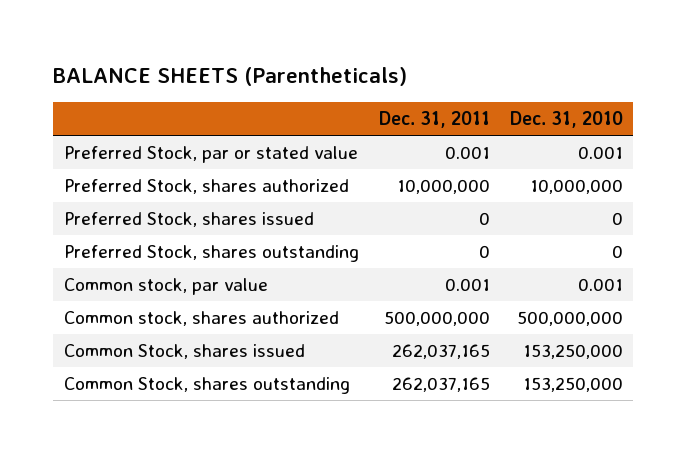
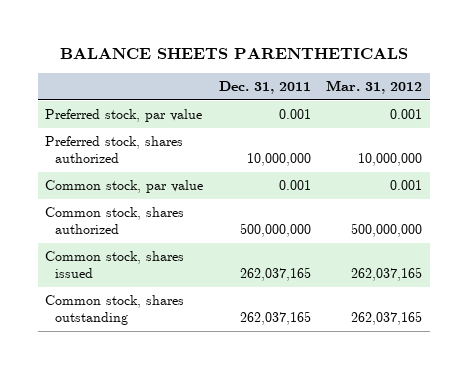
[53,66,408,86] BALANCE SHEETS (Parentheticals) -> [59,48,408,60] BALANCE SHEETS PARENTHETICALS
[510,110,624,128] Dec. 31, 2010 -> none
none -> [325,79,422,94] Mar. 31, 2012
[63,212,314,228] Preferred Stock, shares issued -> none
[63,245,359,263] Preferred Stock, shares outstanding -> none
[63,146,358,164] Preferred Stock, par or stated value -> [45,109,203,123] Preferred stock, par value
[63,179,349,195] Preferred Stock, shares authorized -> [45,136,184,163] Preferred stock, shares authorized
[63,344,305,360] Common Stock, shares issued -> [45,251,185,278] Common stock, shares issued
[63,377,350,395] Common Stock, shares outstanding -> [45,295,185,325] Common stock, shares outstanding

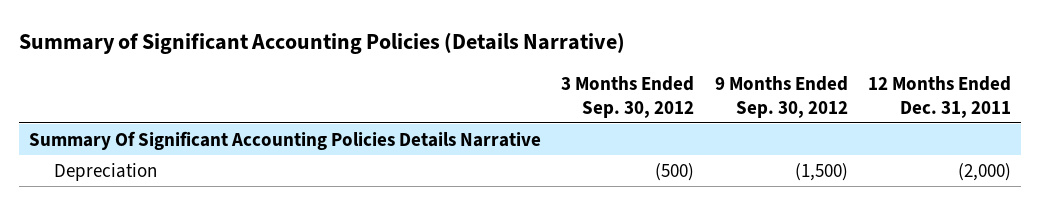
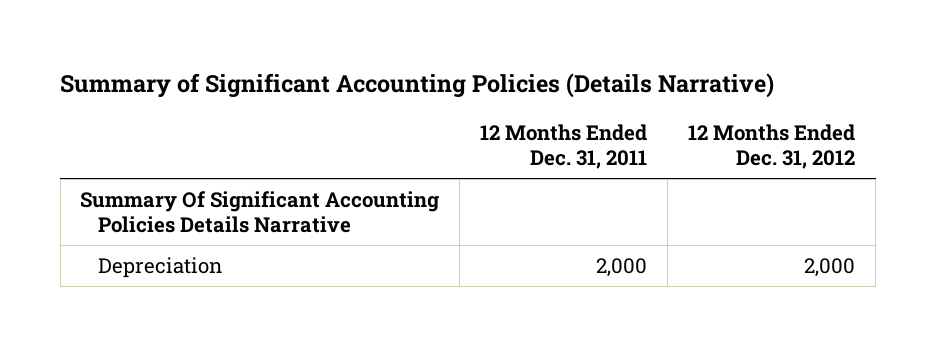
[561,75,695,118] 3 Months Ended Sep. 30, 2012 -> none
[714,75,848,118] 9 Months Ended Sep. 30, 2012 -> none
none -> [688,124,856,170] 12 Months Ended Dec. 31, 2012
[957,162,1011,181] (2,000) -> [596,257,648,277] 2,000

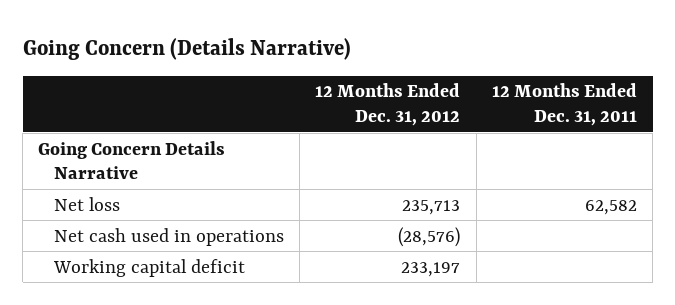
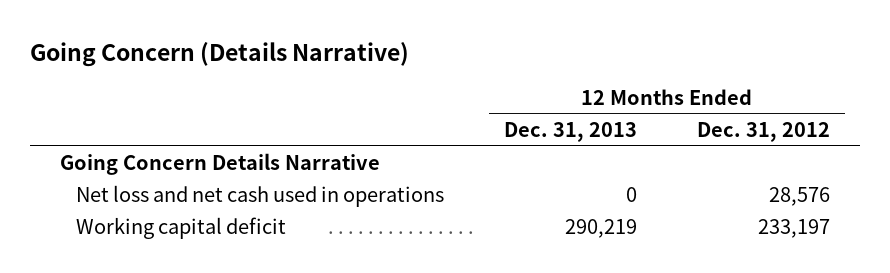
[491,83,637,126] 12 Months Ended Dec. 31, 2011 -> none
none -> [504,122,638,143] Dec. 31, 2013
[53,196,120,211] Net loss -> none
[53,227,284,246] Net cash used in operations -> [76,185,445,208] Net loss and net cash used in operations
[398,226,461,247] (28,576) -> [769,187,831,207] 28,576

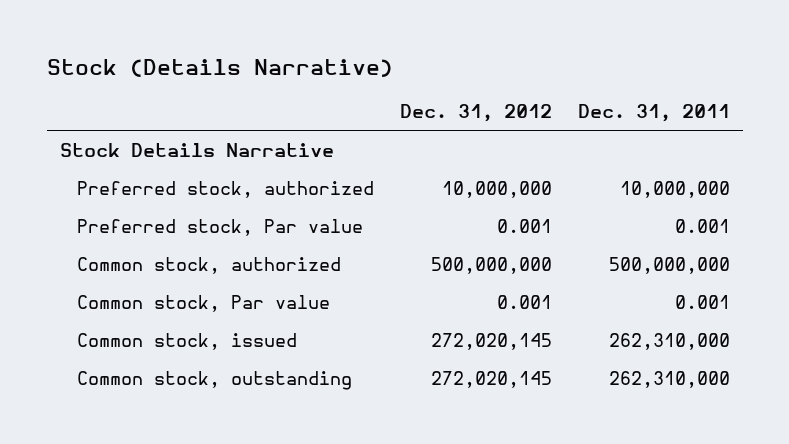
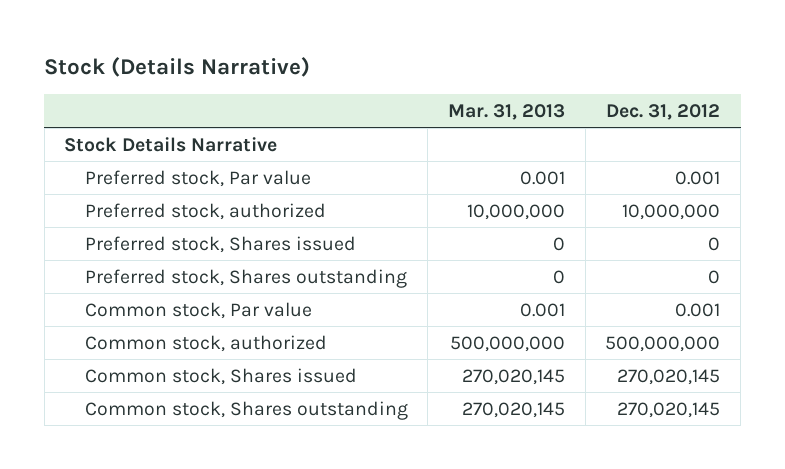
[577,104,730,123] Dec. 31, 2011 -> none
none -> [447,103,565,120] Mar. 31, 2013
[76,180,374,198] Preferred stock, authorized -> [84,202,326,220] Preferred stock, authorized
none -> [84,235,356,253] Preferred stock, Shares issued
none -> [84,268,407,288] Preferred stock, Shares outstanding
[76,256,341,274] Common stock, authorized -> [84,334,327,352] Common stock, authorized
[76,332,297,350] Common stock, issued -> [84,367,357,385] Common stock, Shares issued
[430,332,552,350] 272,020,145 -> [617,368,721,385] 270,020,145
[76,370,352,390] Common stock, outstanding -> [84,400,408,420] Common stock, Shares outstanding
[430,370,552,388] 272,020,145 -> [617,401,721,418] 270,020,145

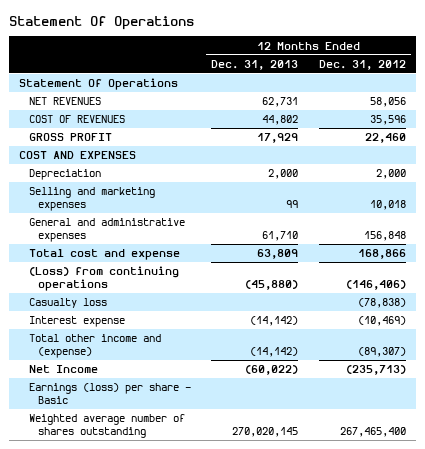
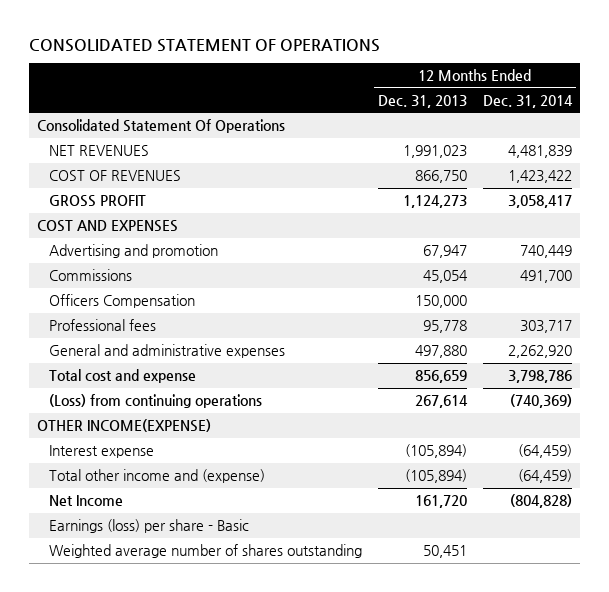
[9,15,195,30] Statement Of Operations -> [29,38,381,52] CONSOLIDATED STATEMENT OF OPERATIONS
[318,59,406,70] Dec. 31, 2012 -> none
none -> [482,94,573,108] Dec. 31, 2014
[19,78,179,91] Statement Of Operations -> [37,118,286,133] Consolidated Statement Of Operations
[262,97,299,108] 62,731 -> [402,144,467,158] 1,991,023
[262,115,299,126] 44,802 -> [414,169,467,183] 866,750
[257,133,299,144] 17,929 -> [402,194,467,208] 1,124,273
[28,169,101,181] Depreciation -> none
[28,187,155,212] Selling and marketing expenses -> none
[28,298,107,309] Casualty loss -> none
none -> [48,243,218,258] Advertising and promotion
none -> [48,268,132,281] Commissions
none -> [48,293,195,308] Officers Compensation
none -> [48,318,156,331] Professional fees
[262,231,299,242] 61,710 -> [414,344,467,358] 497,880
[257,249,299,260] 63,809 -> [414,369,467,383] 856,659
[245,280,299,291] (45,880) -> [414,394,468,408] 267,614
none -> [37,418,212,432] OTHER INCOME(EXPENSE)
[250,316,299,327] (14,142) -> [404,443,467,458] (105,894)
[250,347,299,358] (14,142) -> [404,468,467,483] (105,894)
[245,365,299,376] (60,022) -> [414,494,467,508] 161,720
[232,427,299,438] 270,020,145 -> [422,544,467,558] 50,451

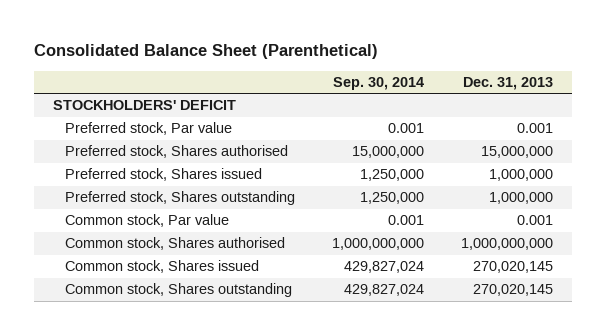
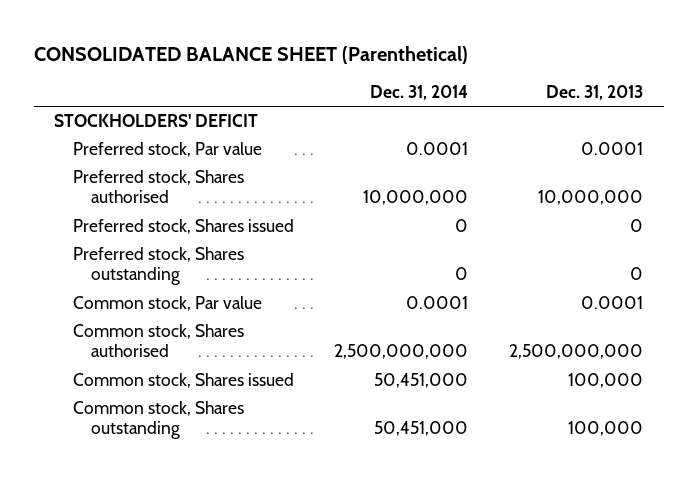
[34,44,379,60] Consolidated Balance Sheet (Parenthetical) -> [33,45,468,64] CONSOLIDATED BALANCE SHEET (Parenthetical)
[333,76,425,90] Sep. 30, 2014 -> none
none -> [370,85,469,101] Dec. 31, 2014
[517,123,554,134] 0.001 -> [581,142,644,156] 0.0001
[481,146,554,159] 15,000,000 -> [538,190,644,206] 10,000,000
[489,169,554,182] 1,000,000 -> [630,219,644,233] 0
[489,192,554,205] 1,000,000 -> [630,267,644,281] 0
[517,215,554,226] 0.001 -> [581,296,644,310] 0.0001
[461,238,554,251] 1,000,000,000 -> [509,344,644,360] 2,500,000,000
[473,261,554,274] 270,020,145 -> [568,373,644,389] 100,000
[473,284,554,297] 270,020,145 -> [568,421,644,437] 100,000

